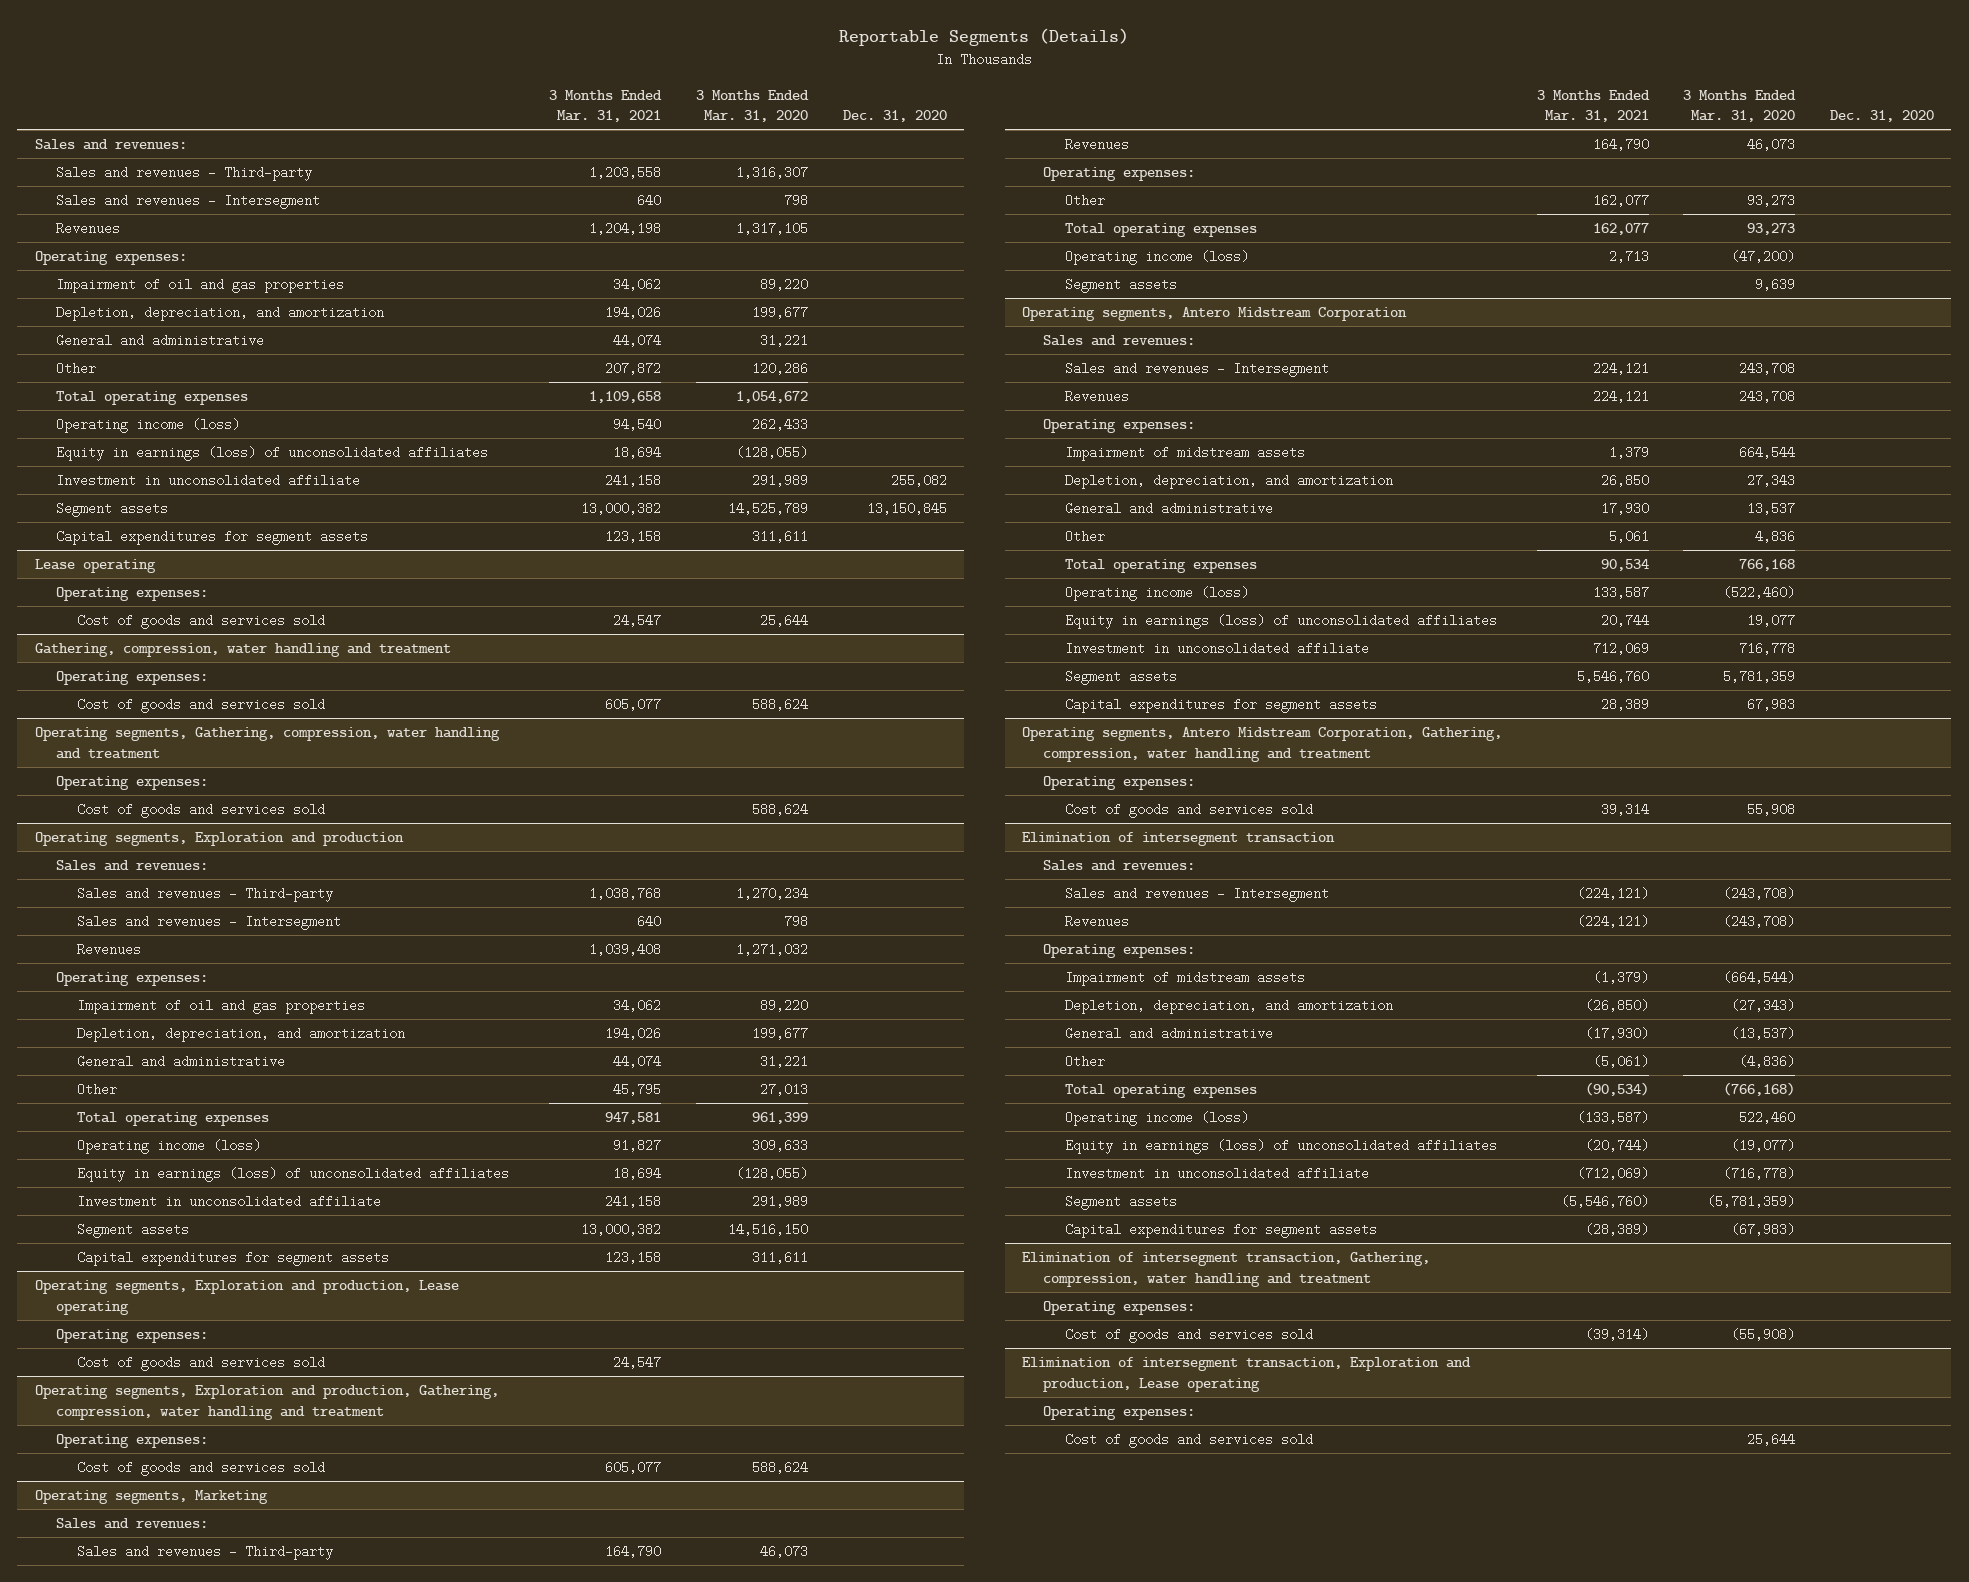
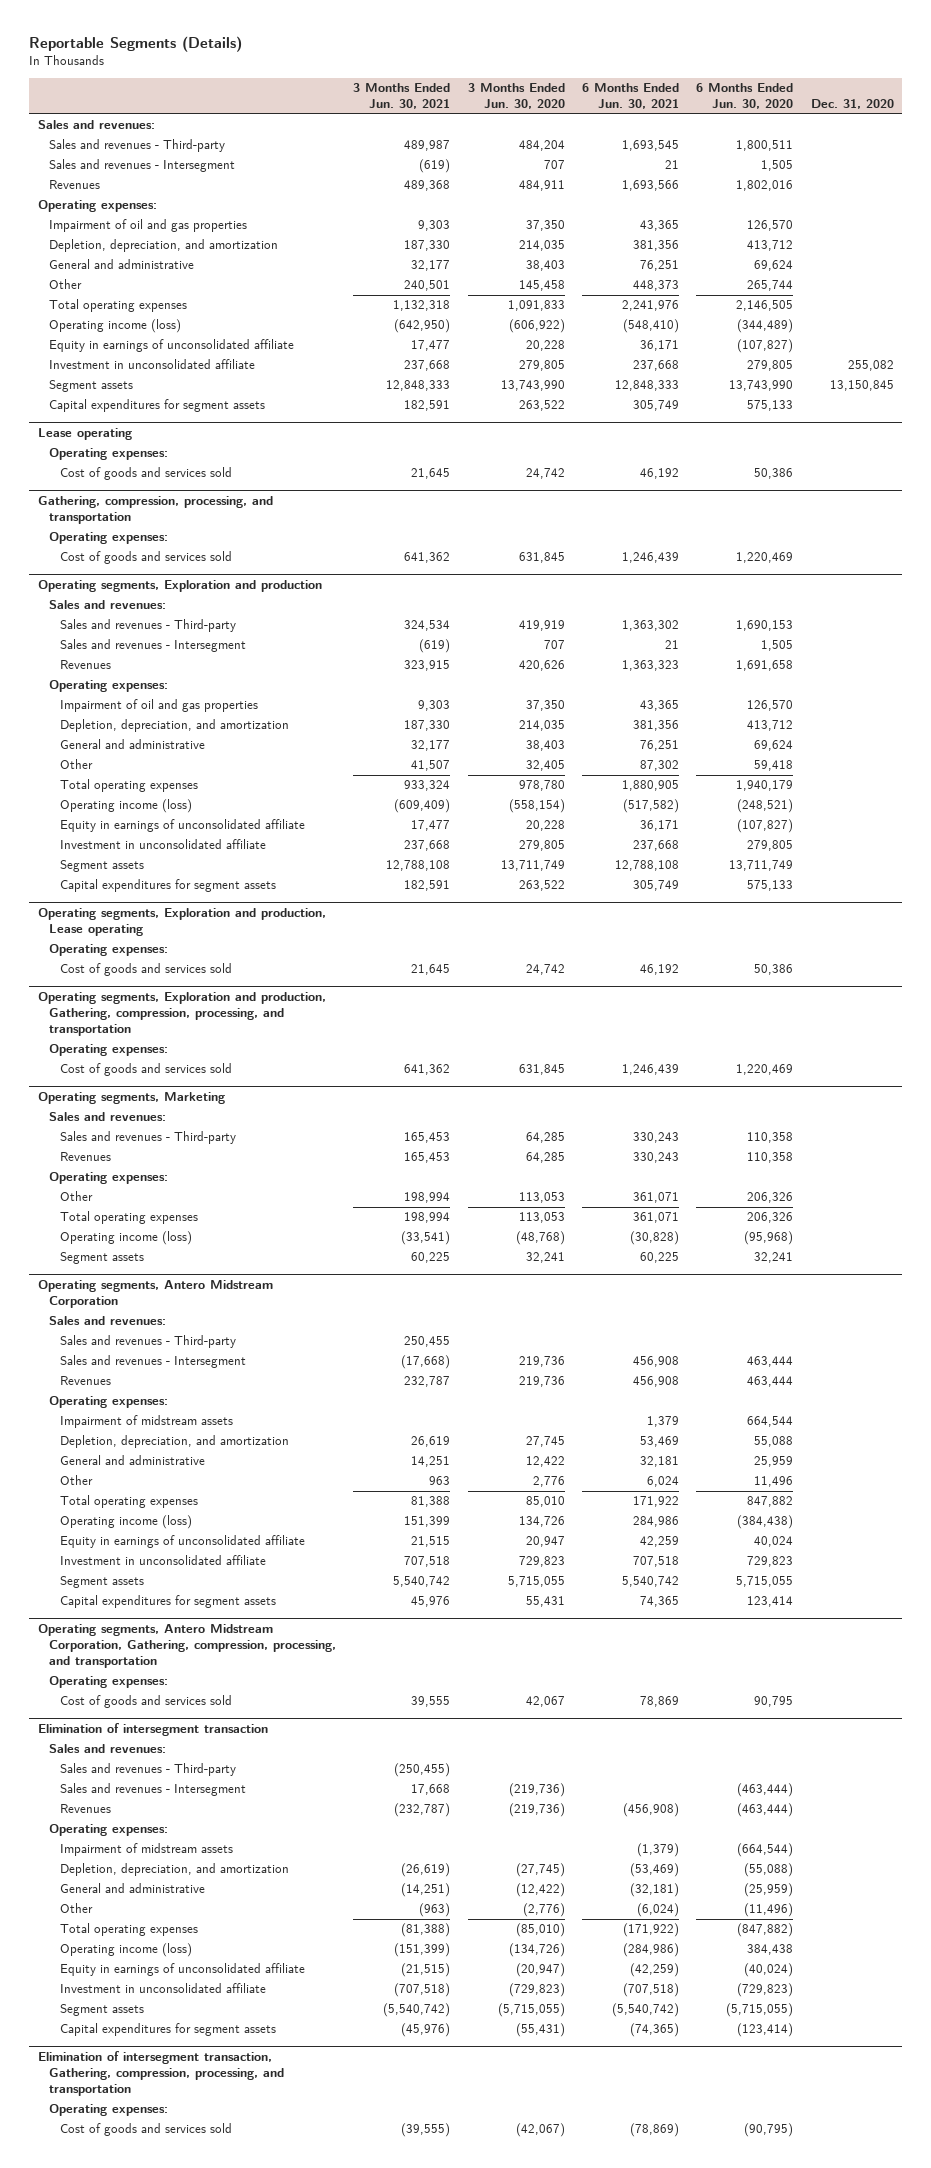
[549,89,663,123] 3 Months Ended Mar. 31, 2021 -> none
[696,89,810,123] 3 Months Ended Mar. 31, 2020 -> none
none -> [353,83,451,110] 3 Months Ended Jun. 30, 2021
none -> [467,83,565,110] 3 Months Ended Jun. 30, 2020
none -> [582,83,680,110] 6 Months Ended Jun. 30, 2021
none -> [696,83,794,110] 6 Months Ended Jun. 30, 2020
[55,446,488,462] Equity in earnings (loss) of unconsolidated affiliates -> [49,339,295,353] Equity in earnings of unconsolidated affiliate
[34,643,451,658] Gathering, compression, water handling and treatment -> [37,496,273,525] Gathering, compression, processing, and transportation
[34,727,500,759] Operating segments, Gathering, compression, water handling and treatment -> none
[55,776,208,791] Operating expenses: -> none
[77,803,326,819] Cost of goods and services sold -> none
[77,1167,510,1183] Equity in earnings (loss) of unconsolidated affiliates -> [60,819,306,833] Equity in earnings of unconsolidated affiliate
[34,1385,499,1420] Operating segments, Exploration and production, Gathering, compression, water handling and treatment -> [37,992,326,1037] Operating segments, Exploration and production, Gathering, compression, processing, and transportation
none -> [60,1335,237,1349] Sales and revenues - Third-party
[1064,614,1497,630] Equity in earnings (loss) of unconsolidated affiliates -> [60,1535,306,1549] Equity in earnings of unconsolidated affiliate
[1021,727,1502,762] Operating segments, Antero Midstream Corporation, Gathering, compression, water handling and treatment -> [37,1624,337,1669] Operating segments, Antero Midstream Corporation, Gathering, compression, processing, and transportation
none -> [60,1763,237,1777] Sales and revenues - Third-party
[1064,1139,1497,1155] Equity in earnings (loss) of unconsolidated affiliates -> [60,1963,306,1977] Equity in earnings of unconsolidated affiliate
[1021,1252,1430,1287] Elimination of intersegment transaction, Gathering, compression, water handling and treatment -> [37,2051,285,2097] Elimination of intersegment transaction, Gathering, compression, processing, and transportation
[1021,1357,1471,1392] Elimination of intersegment transaction, Exploration and production, Lease operating -> none
[1043,1406,1196,1421] Operating expenses: -> none
[1064,1433,1313,1449] Cost of goods and services sold -> none

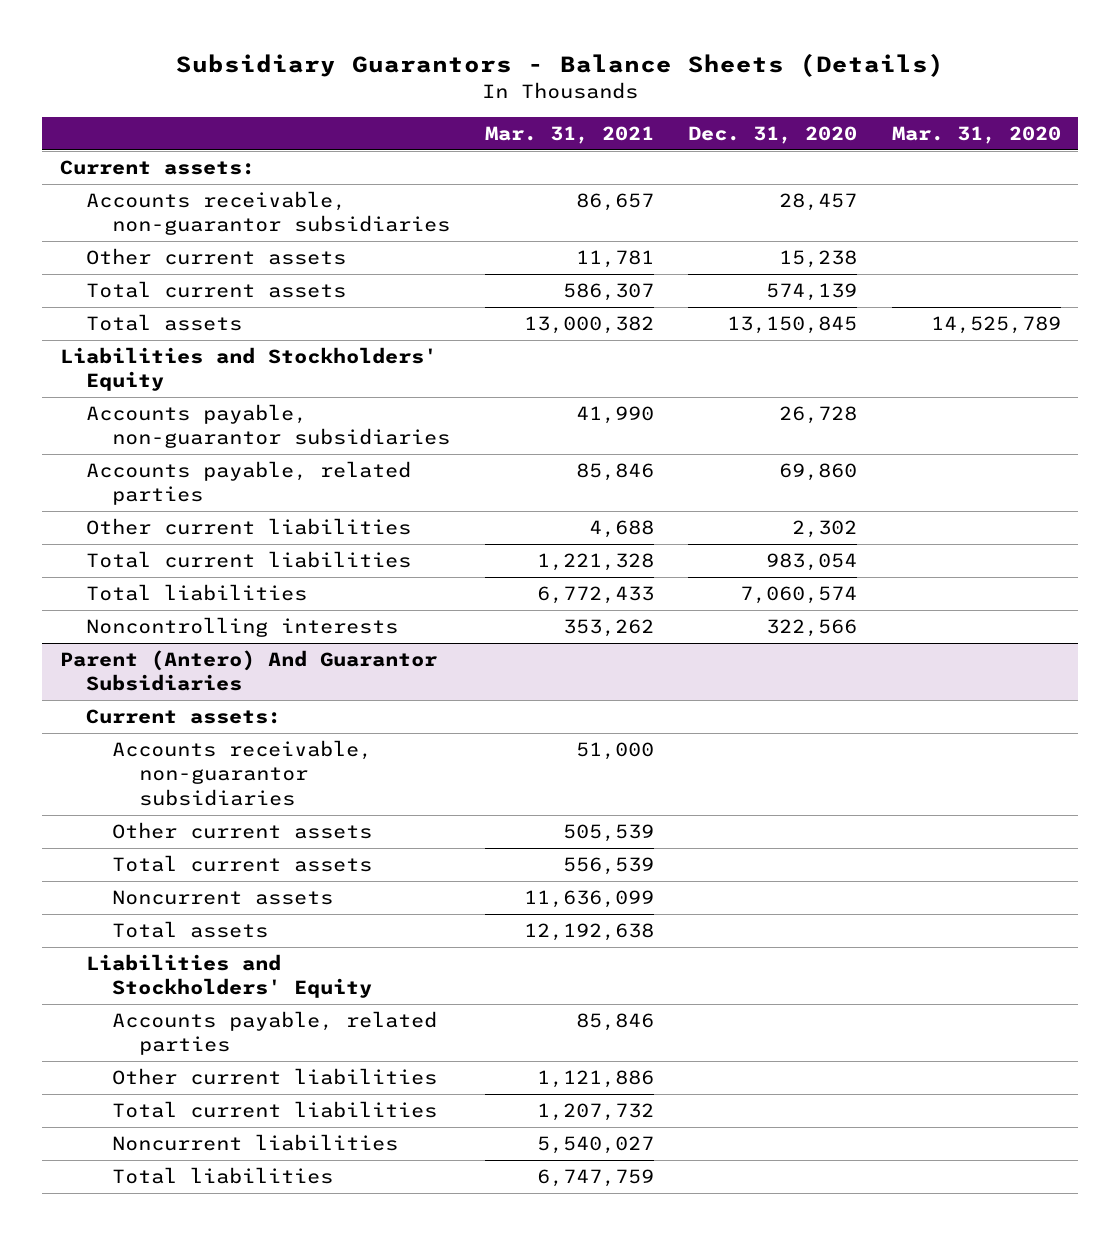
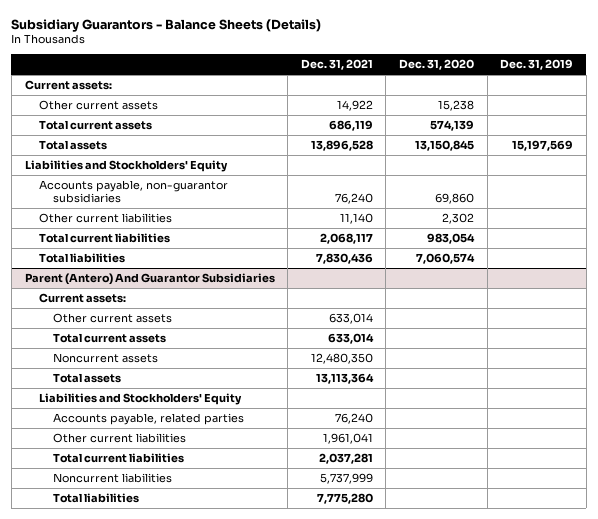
[484,125,654,144] Mar. 31, 2021 -> none
[891,125,1061,144] Mar. 31, 2020 -> none
none -> [300,59,373,71] Dec. 31, 2021
none -> [500,59,574,71] Dec. 31, 2019
[85,191,451,236] Accounts receivable, non-guarantor subsidiaries -> none
[85,461,411,506] Accounts payable, related parties -> none
[779,406,858,425] 26,728 -> [435,193,475,205] 69,860
[85,617,398,638] Noncontrolling interests -> none
[112,740,373,806] Accounts receivable, non-guarantor subsidiaries -> none

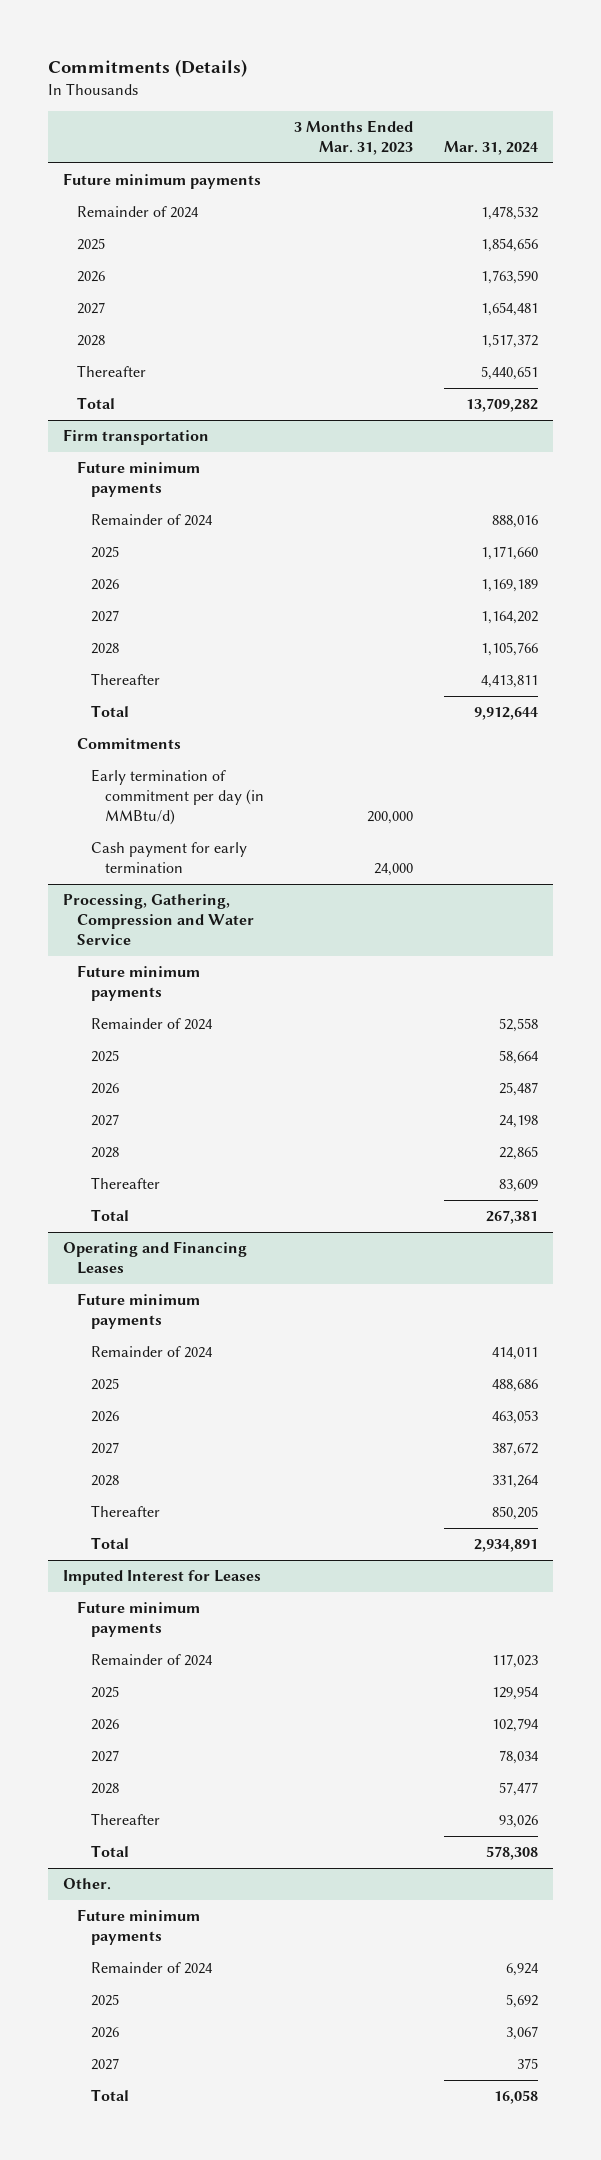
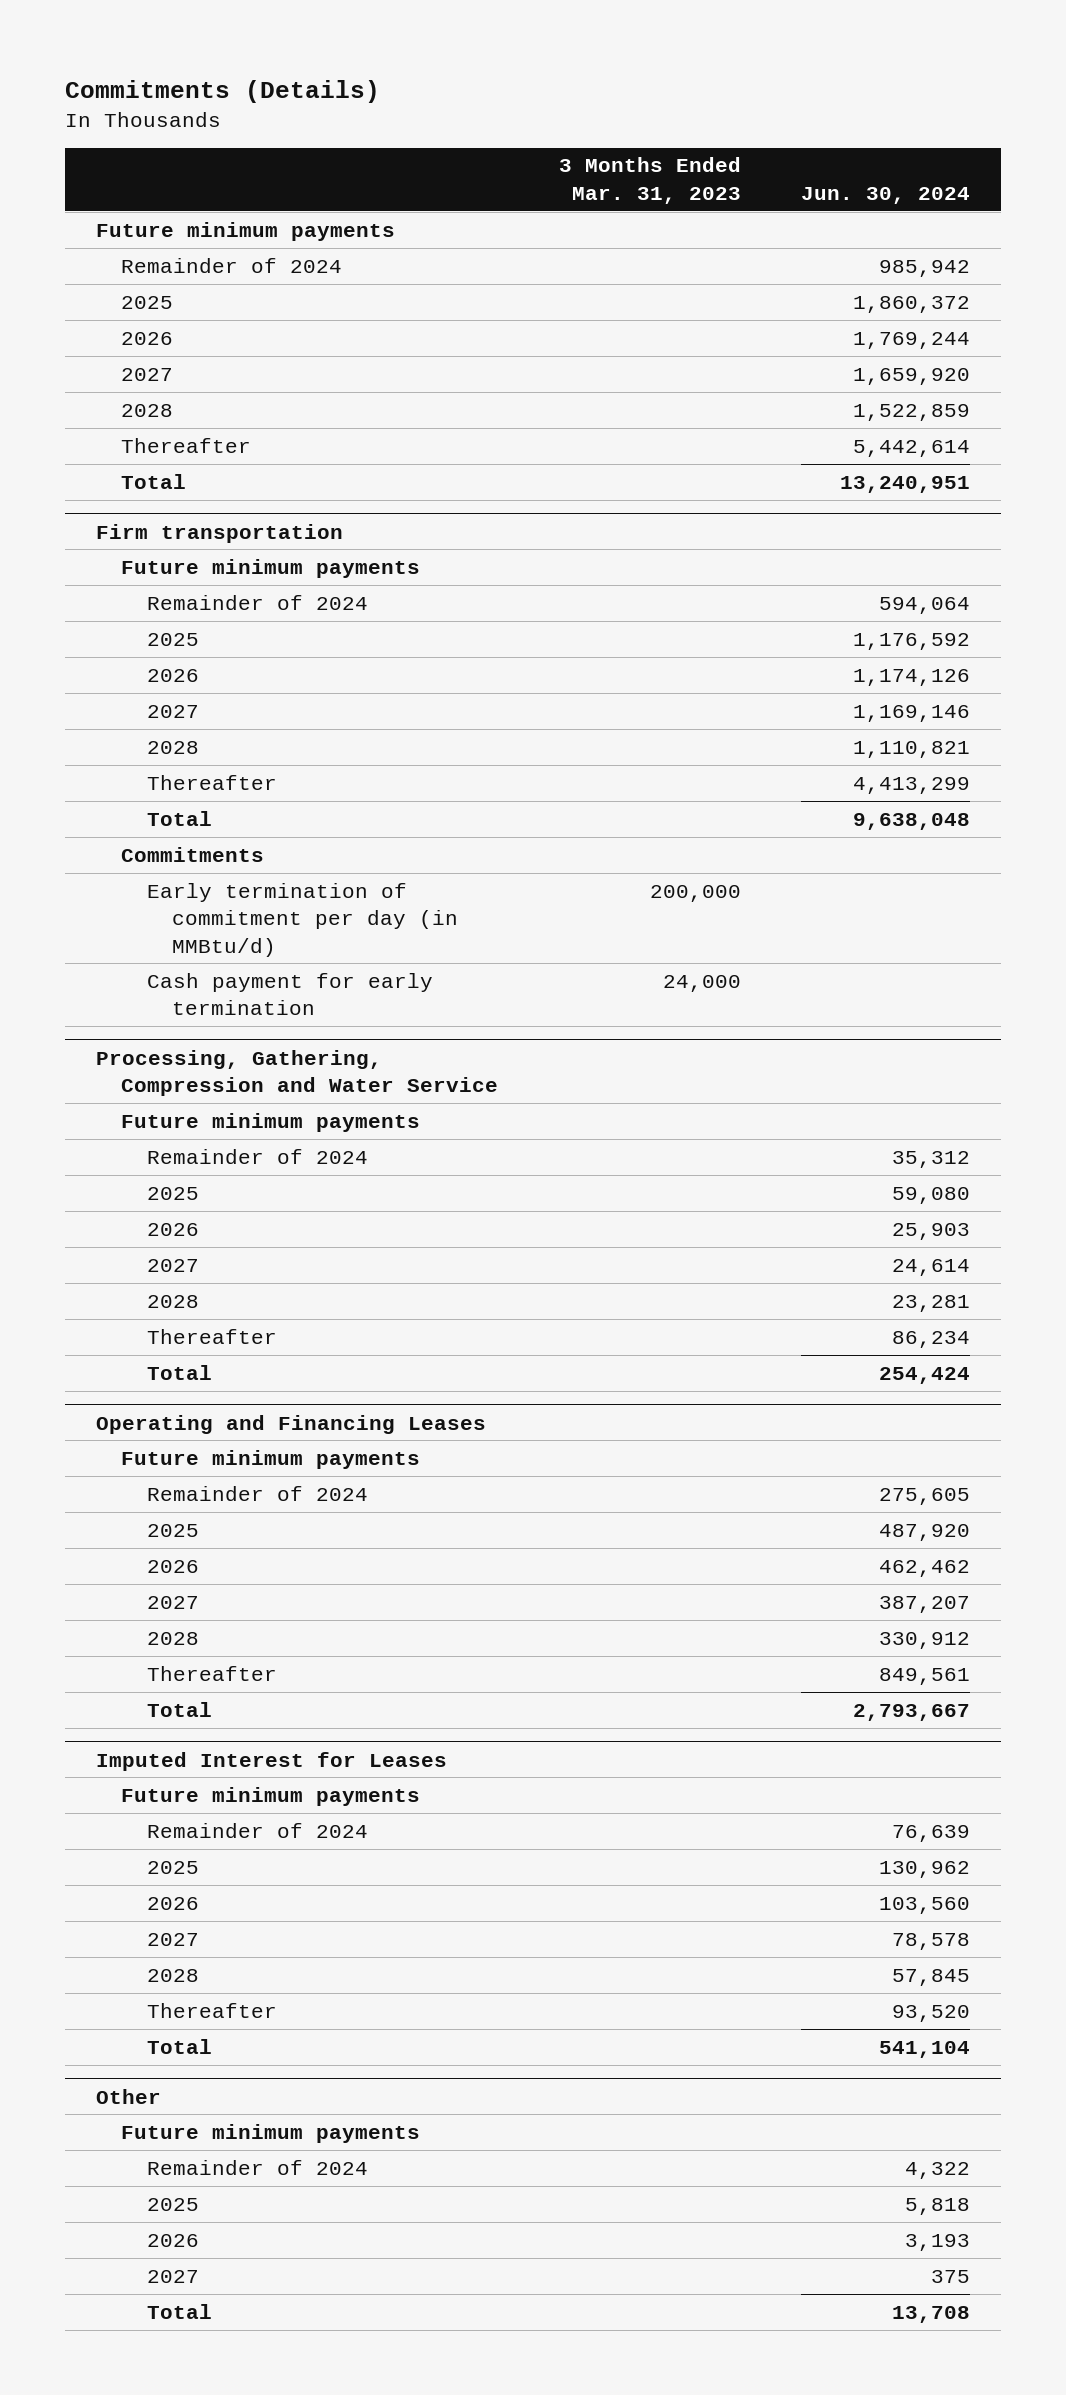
[443,140,538,155] Mar. 31, 2024 -> none
none -> [801,186,971,204] Jun. 30, 2024
[62,1878,111,1891] Other. -> [95,2088,161,2104] Other

